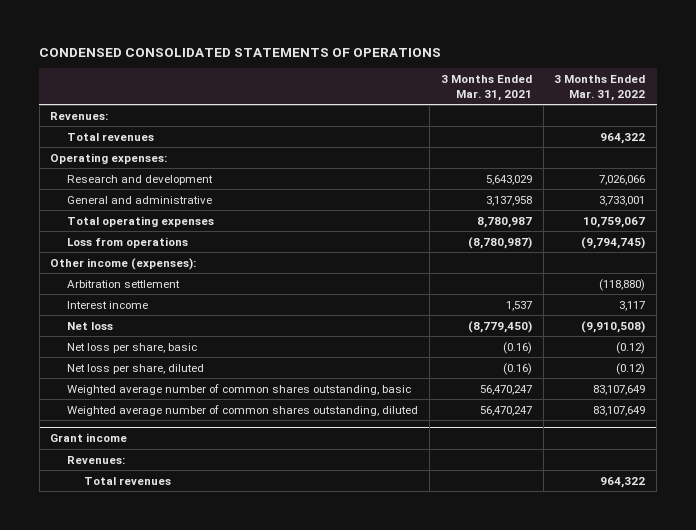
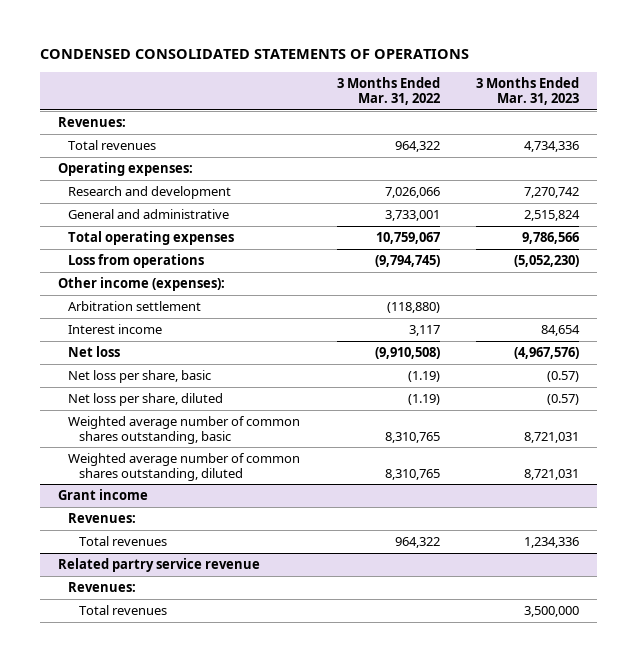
[440,75,532,101] 3 Months Ended Mar. 31, 2021 -> none
none -> [475,77,579,106] 3 Months Ended Mar. 31, 2023
[616,341,646,354] (0.12) -> [407,370,440,382] (1.19)
[616,362,646,375] (0.12) -> [407,393,440,405] (1.19)
[593,384,646,395] 83,107,649 -> [384,431,440,443] 8,310,765
[593,405,646,416] 83,107,649 -> [384,468,440,480] 8,310,765
none -> [57,557,260,572] Related partry service revenue
none -> [68,581,137,592] Revenues:
none -> [79,604,168,615] Total revenues

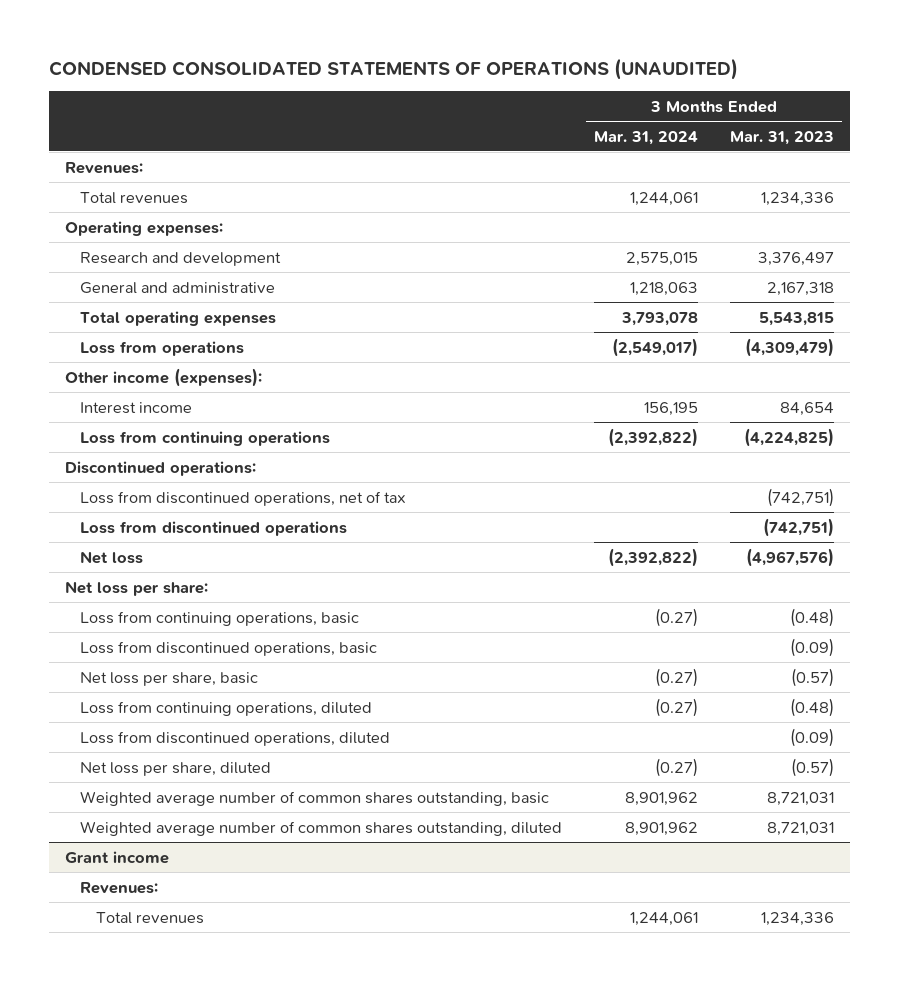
[39,49,469,60] CONDENSED CONSOLIDATED STATEMENTS OF OPERATIONS -> [48,57,738,80] CONDENSED CONSOLIDATED STATEMENTS OF OPERATIONS (UNAUDITED)
[336,77,440,106] 3 Months Ended Mar. 31, 2022 -> none
none -> [594,130,699,145] Mar. 31, 2024
[523,140,579,152] 4,734,336 -> [761,191,835,206] 1,234,336
[523,186,579,198] 7,270,742 -> [758,251,835,266] 3,376,497
[523,209,580,221] 2,515,824 -> [767,281,835,296] 2,167,318
[521,231,579,244] 9,786,566 -> [759,311,835,326] 5,543,815
[513,254,579,267] (5,052,230) -> [745,337,835,357] (4,309,479)
[68,300,202,311] Arbitration settlement -> none
none -> [80,430,331,446] Loss from continuing operations
none -> [64,460,256,476] Discontinued operations:
none -> [80,490,407,506] Loss from discontinued operations, net of tax
none -> [80,520,348,536] Loss from discontinued operations
none -> [64,580,208,596] Net loss per share:
none -> [80,610,360,626] Loss from continuing operations, basic
none -> [80,640,378,656] Loss from discontinued operations, basic
none -> [80,700,373,716] Loss from continuing operations, diluted
none -> [80,730,391,746] Loss from discontinued operations, diluted
[57,557,260,572] Related partry service revenue -> none
[68,581,137,592] Revenues: -> none
[79,604,168,615] Total revenues -> none

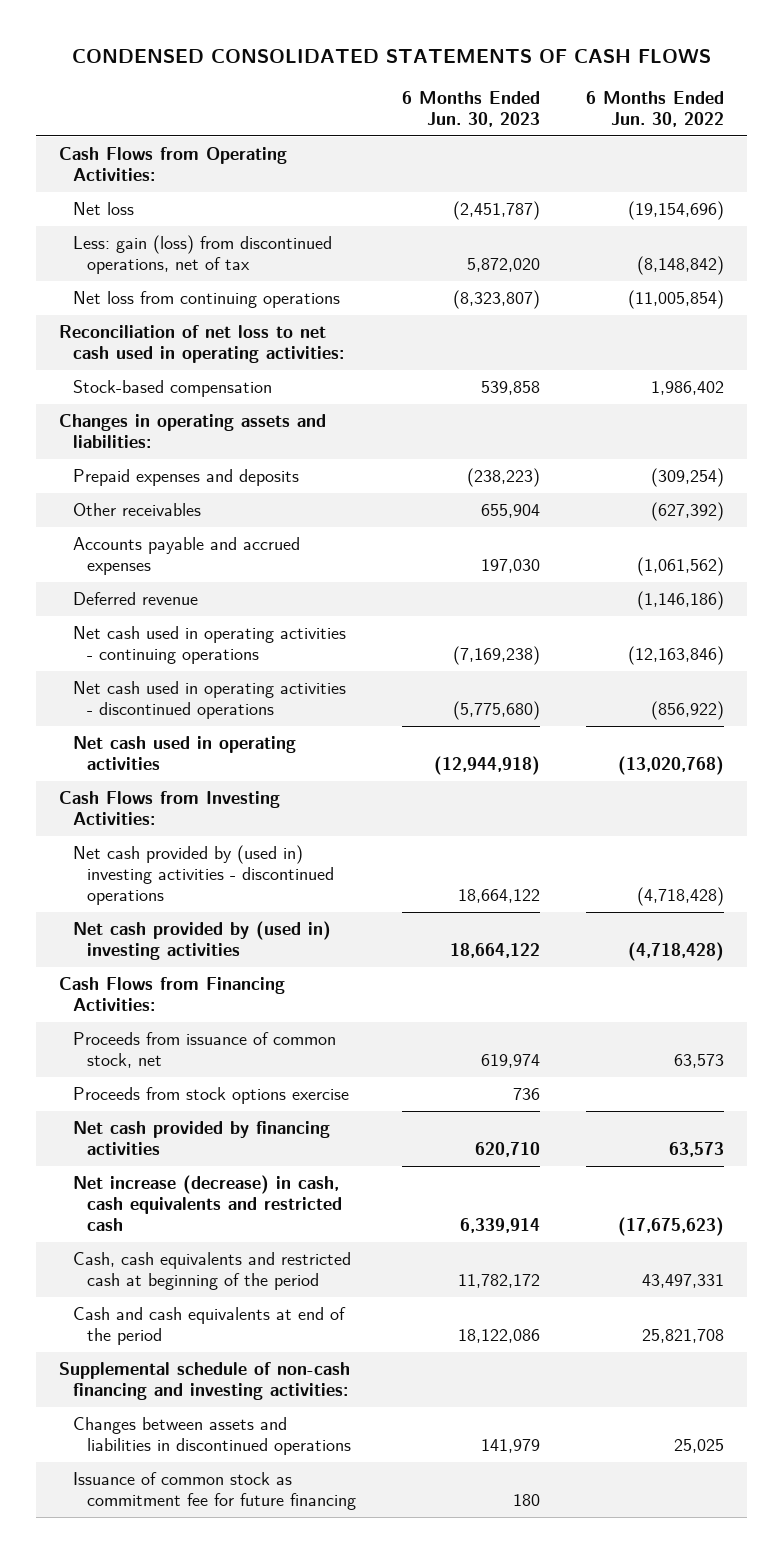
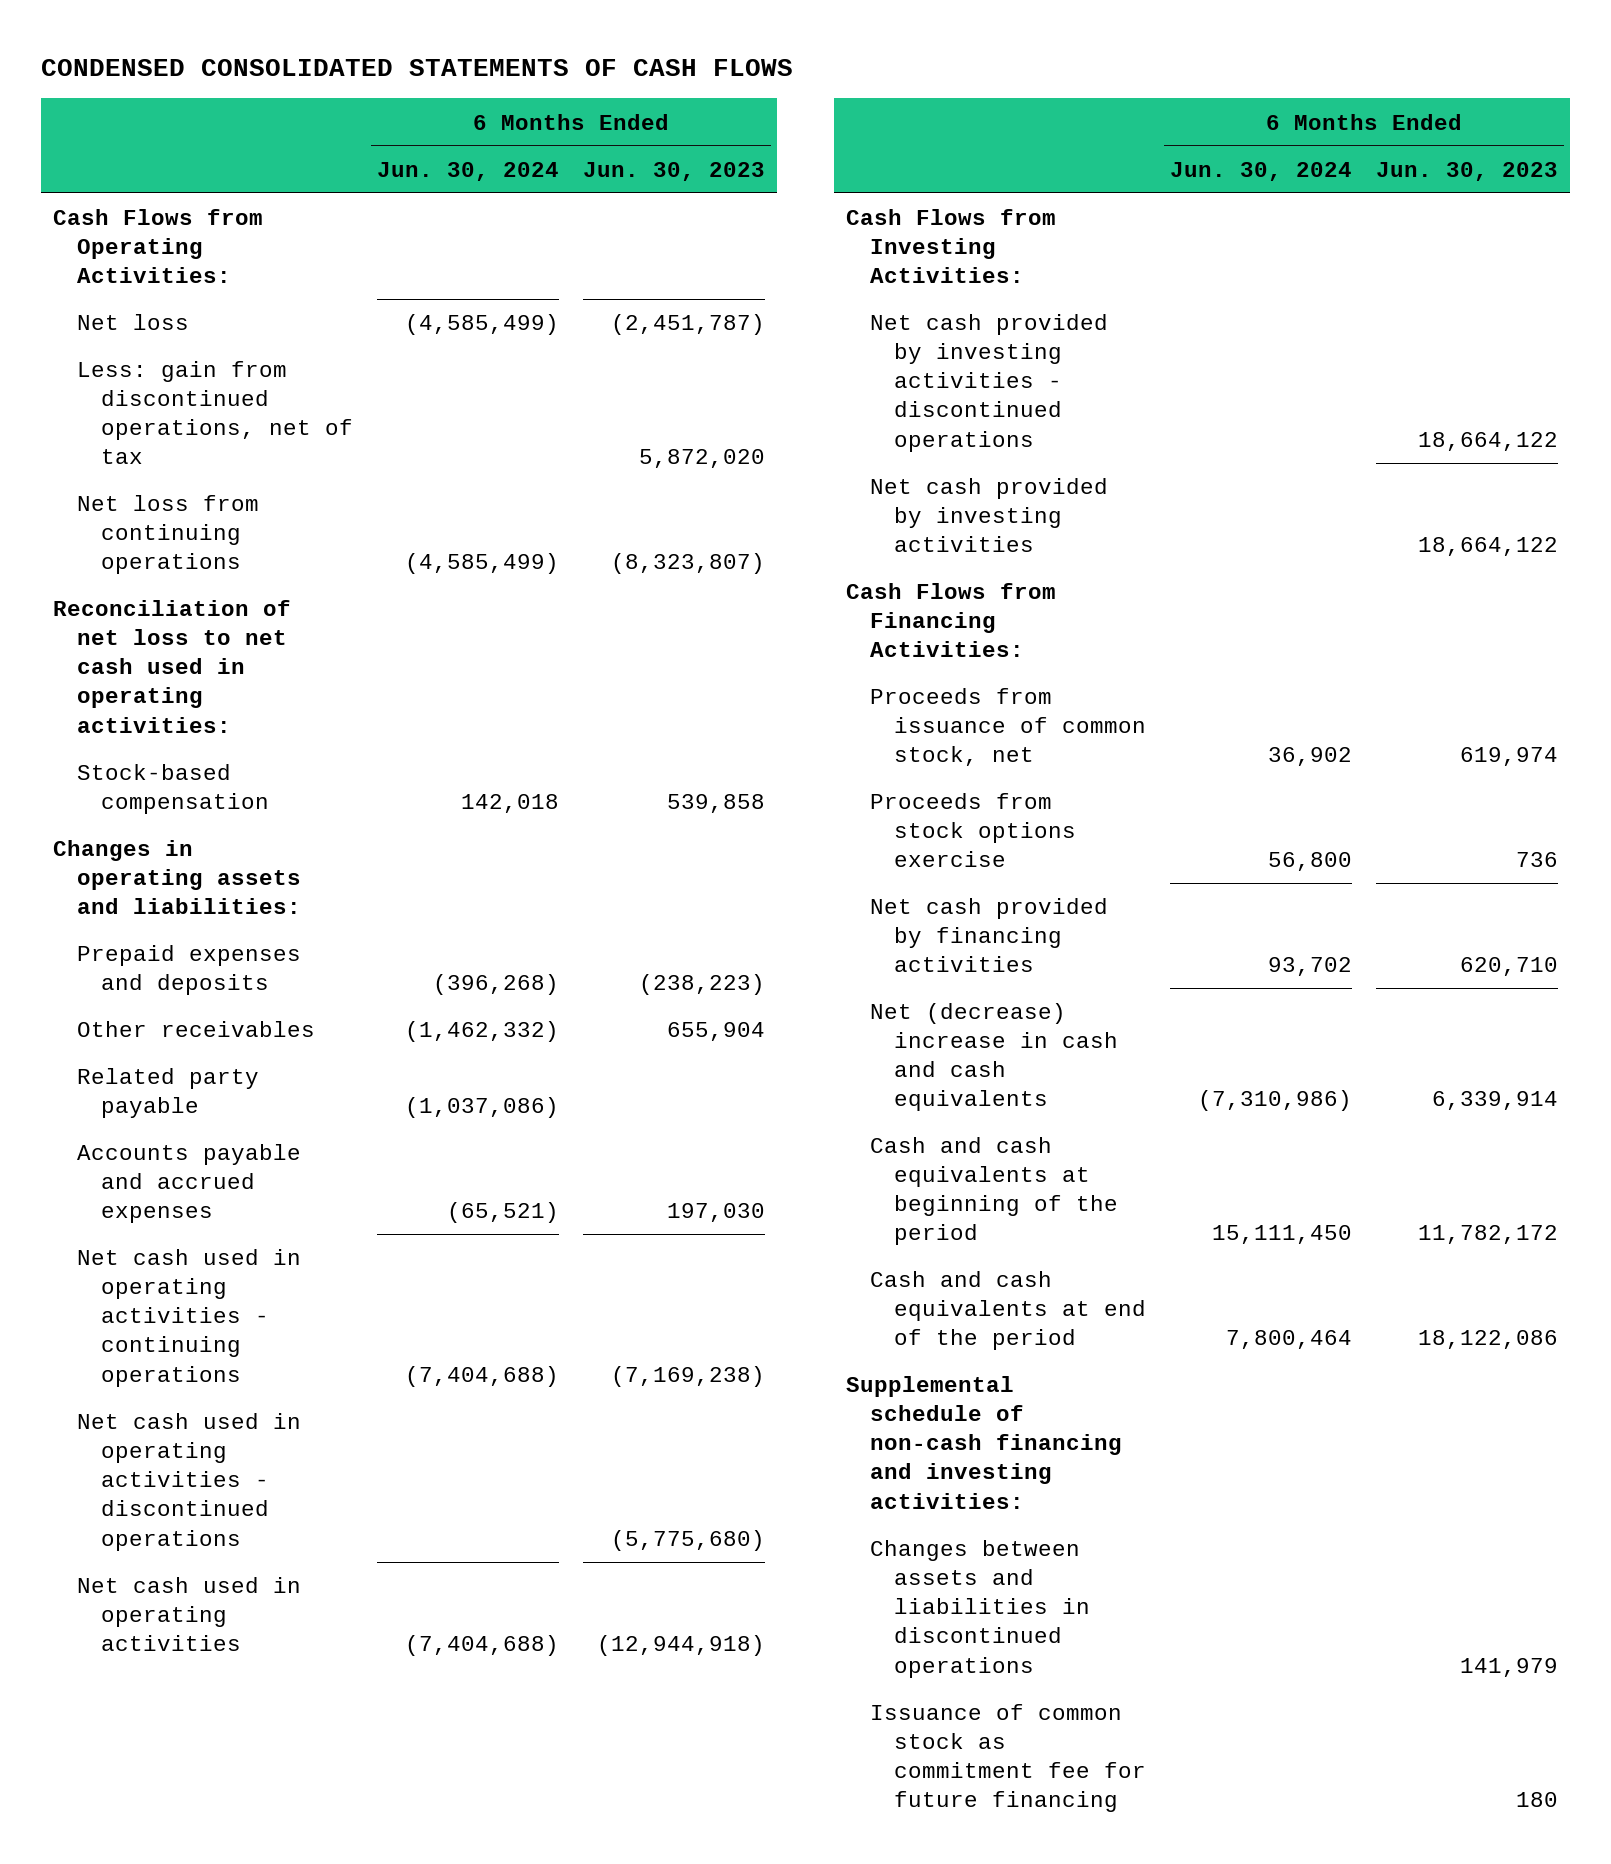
[586,90,725,127] 6 Months Ended Jun. 30, 2022 -> none
none -> [376,161,559,181] Jun. 30, 2024
[73,234,333,274] Less: gain (loss) from discontinued operations, net of tax -> [76,361,353,465] Less: gain from discontinued operations, net of tax
none -> [76,1068,259,1119] Related party payable
[73,591,199,605] Deferred revenue -> none
[73,844,335,905] Net cash provided by (used in) investing activities - discontinued operations -> [869,314,1108,452] Net cash provided by investing activities - discontinued operations
[73,920,332,960] Net cash provided by (used in) investing activities -> [869,478,1108,553] Net cash provided by investing activities
[73,1174,343,1231] Net increase (decrease) in cash, cash equivalents and restricted cash -> [869,1003,1118,1112] Net (decrease) increase in cash and cash equivalents
[73,1251,352,1290] Cash, cash equivalents and restricted cash at beginning of the period -> [869,1137,1118,1246] Cash and cash equivalents at beginning of the period

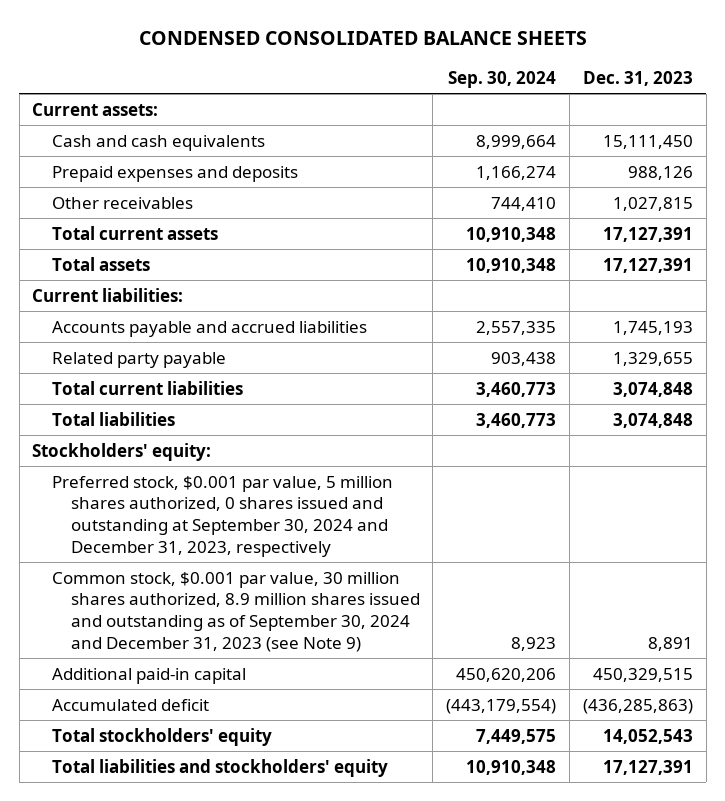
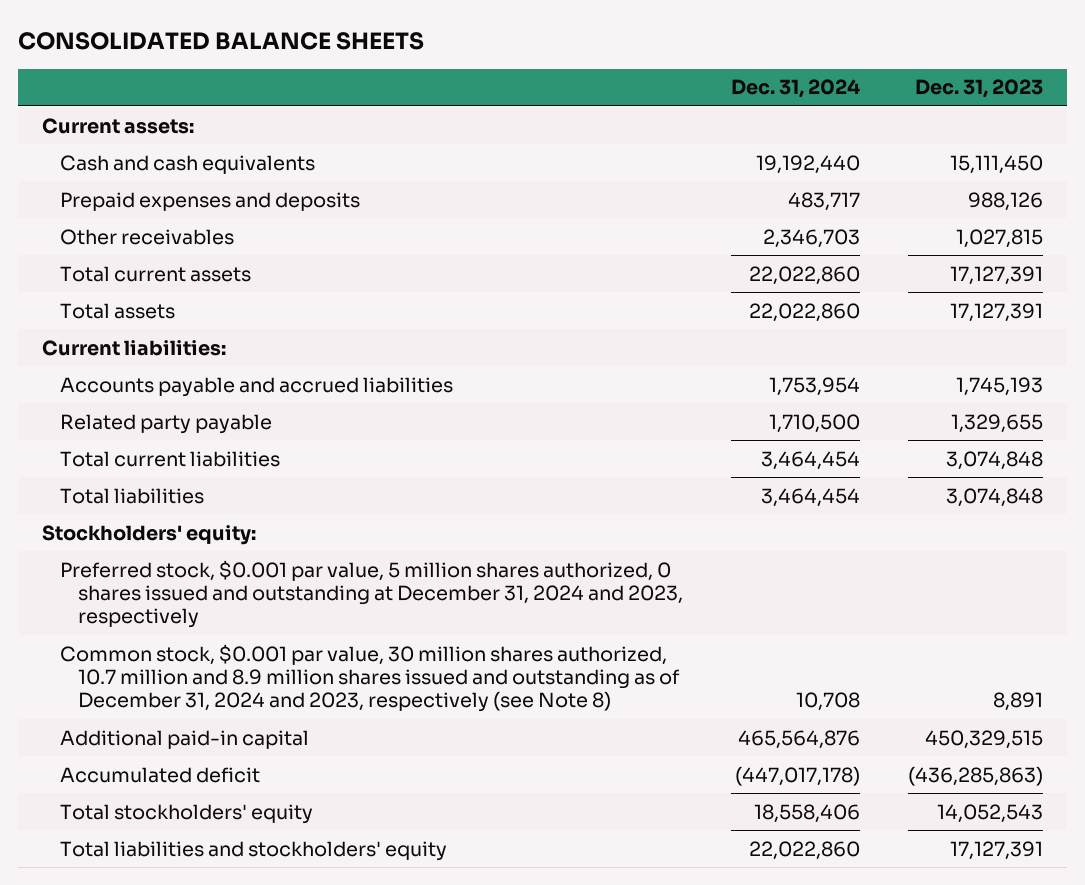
[138,31,587,46] CONDENSED CONSOLIDATED BALANCE SHEETS -> [18,31,425,50] CONSOLIDATED BALANCE SHEETS
[448,71,557,89] Sep. 30, 2024 -> none
none -> [730,79,860,99] Dec. 31, 2024
[51,475,393,558] Preferred stock, $0.001 par value, 5 million shares authorized, 0 shares issued and outstanding at September 30, 2024 and December 31, 2023, respectively -> [59,559,683,629] Preferred stock, $0.001 par value, 5 million shares authorized, 0 shares issued and outstanding at December 31, 2024 and 2023, respectively
[51,571,420,653] Common stock, $0.001 par value, 30 million shares authorized, 8.9 million shares issued and outstanding as of September 30, 2024 and December 31, 2023 (see Note 9) -> [59,643,680,713] Common stock, $0.001 par value, 30 million shares authorized, 10.7 million and 8.9 million shares issued and outstanding as of December 31, 2024 and 2023, respectively (see Note 8)

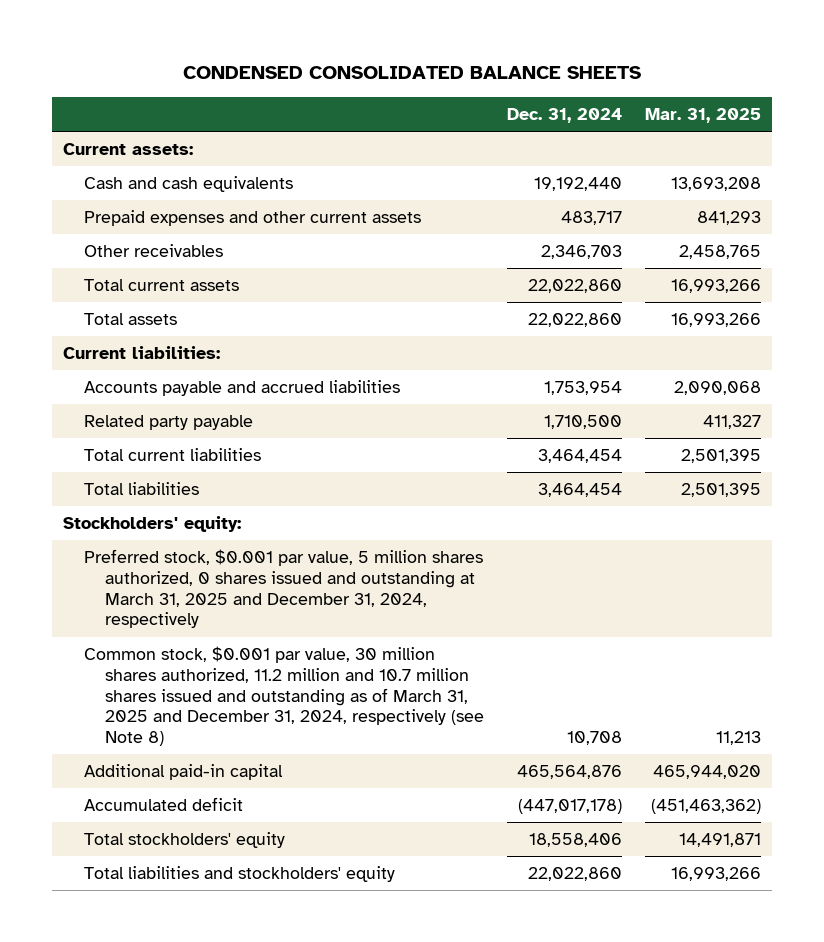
[18,31,425,50] CONSOLIDATED BALANCE SHEETS -> [182,66,641,80] CONDENSED CONSOLIDATED BALANCE SHEETS
[914,79,1043,99] Dec. 31, 2023 -> none
none -> [644,107,761,123] Mar. 31, 2025
[59,191,360,211] Prepaid expenses and deposits -> [84,210,422,227] Prepaid expenses and other current assets
[59,559,683,629] Preferred stock, $0.001 par value, 5 million shares authorized, 0 shares issued and outstanding at December 31, 2024 and 2023, respectively -> [84,549,484,629] Preferred stock, $0.001 par value, 5 million shares authorized, 0 shares issued and outstanding at March 31, 2025 and December 31, 2024, respectively
[59,643,680,713] Common stock, $0.001 par value, 30 million shares authorized, 10.7 million and 8.9 million shares issued and outstanding as of December 31, 2024 and 2023, respectively (see Note 8) -> [84,646,484,747] Common stock, $0.001 par value, 30 million shares authorized, 11.2 million and 10.7 million shares issued and outstanding as of March 31, 2025 and December 31, 2024, respectively (see Note 8)

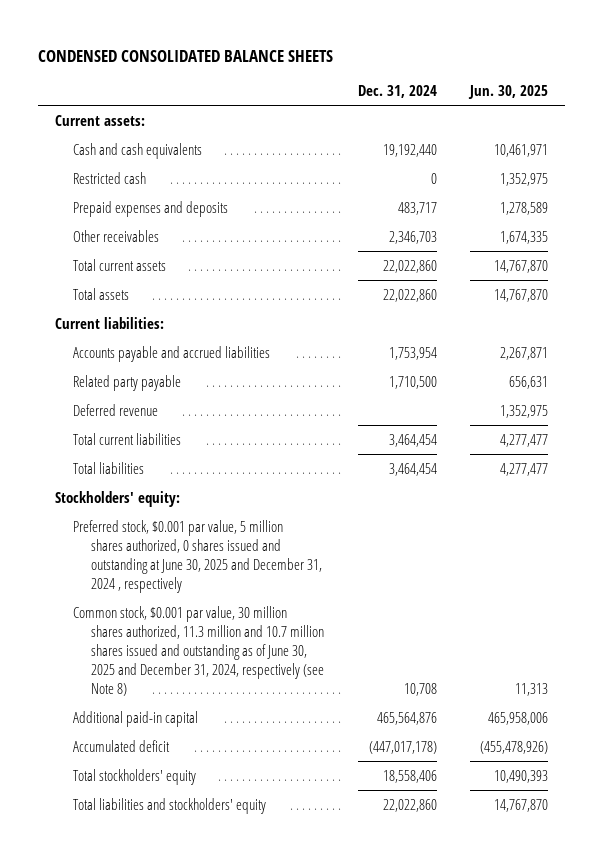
[644,107,761,123] Mar. 31, 2025 -> none
none -> [467,85,548,100] Jun. 30, 2025
none -> [73,171,147,184] Restricted cash
[84,210,422,227] Prepaid expenses and other current assets -> [73,200,229,217] Prepaid expenses and deposits
none -> [73,403,159,416] Deferred revenue
[84,549,484,629] Preferred stock, $0.001 par value, 5 million shares authorized, 0 shares issued and outstanding at March 31, 2025 and December 31, 2024, respectively -> [73,519,323,593] Preferred stock, $0.001 par value, 5 million shares authorized, 0 shares issued and outstanding at June 30, 2025 and December 31, 2024 , respectively
[84,646,484,747] Common stock, $0.001 par value, 30 million shares authorized, 11.2 million and 10.7 million shares issued and outstanding as of March 31, 2025 and December 31, 2024, respectively (see Note 8) -> [73,605,325,696] Common stock, $0.001 par value, 30 million shares authorized, 11.3 million and 10.7 million shares issued and outstanding as of June 30, 2025 and December 31, 2024, respectively (see Note 8)

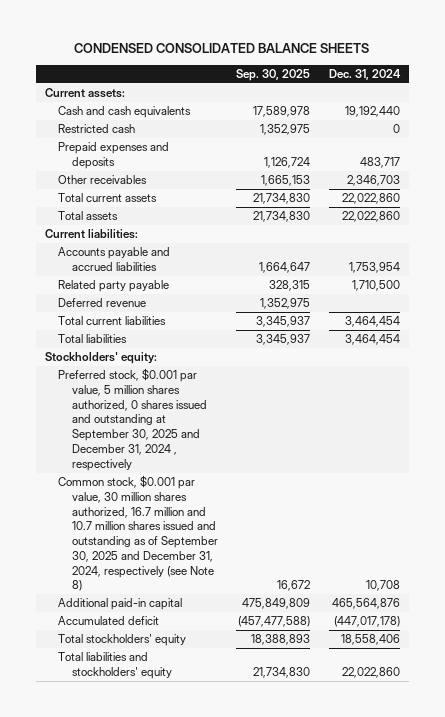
[467,85,548,100] Jun. 30, 2025 -> none
none -> [236,68,311,81] Sep. 30, 2025
[73,519,323,593] Preferred stock, $0.001 par value, 5 million shares authorized, 0 shares issued and outstanding at June 30, 2025 and December 31, 2024 , respectively -> [58,368,208,471] Preferred stock, $0.001 par value, 5 million shares authorized, 0 shares issued and outstanding at September 30, 2025 and December 31, 2024 , respectively
[73,605,325,696] Common stock, $0.001 par value, 30 million shares authorized, 11.3 million and 10.7 million shares issued and outstanding as of June 30, 2025 and December 31, 2024, respectively (see Note 8) -> [58,475,219,592] Common stock, $0.001 par value, 30 million shares authorized, 16.7 million and 10.7 million shares issued and outstanding as of September 30, 2025 and December 31, 2024, respectively (see Note 8)

